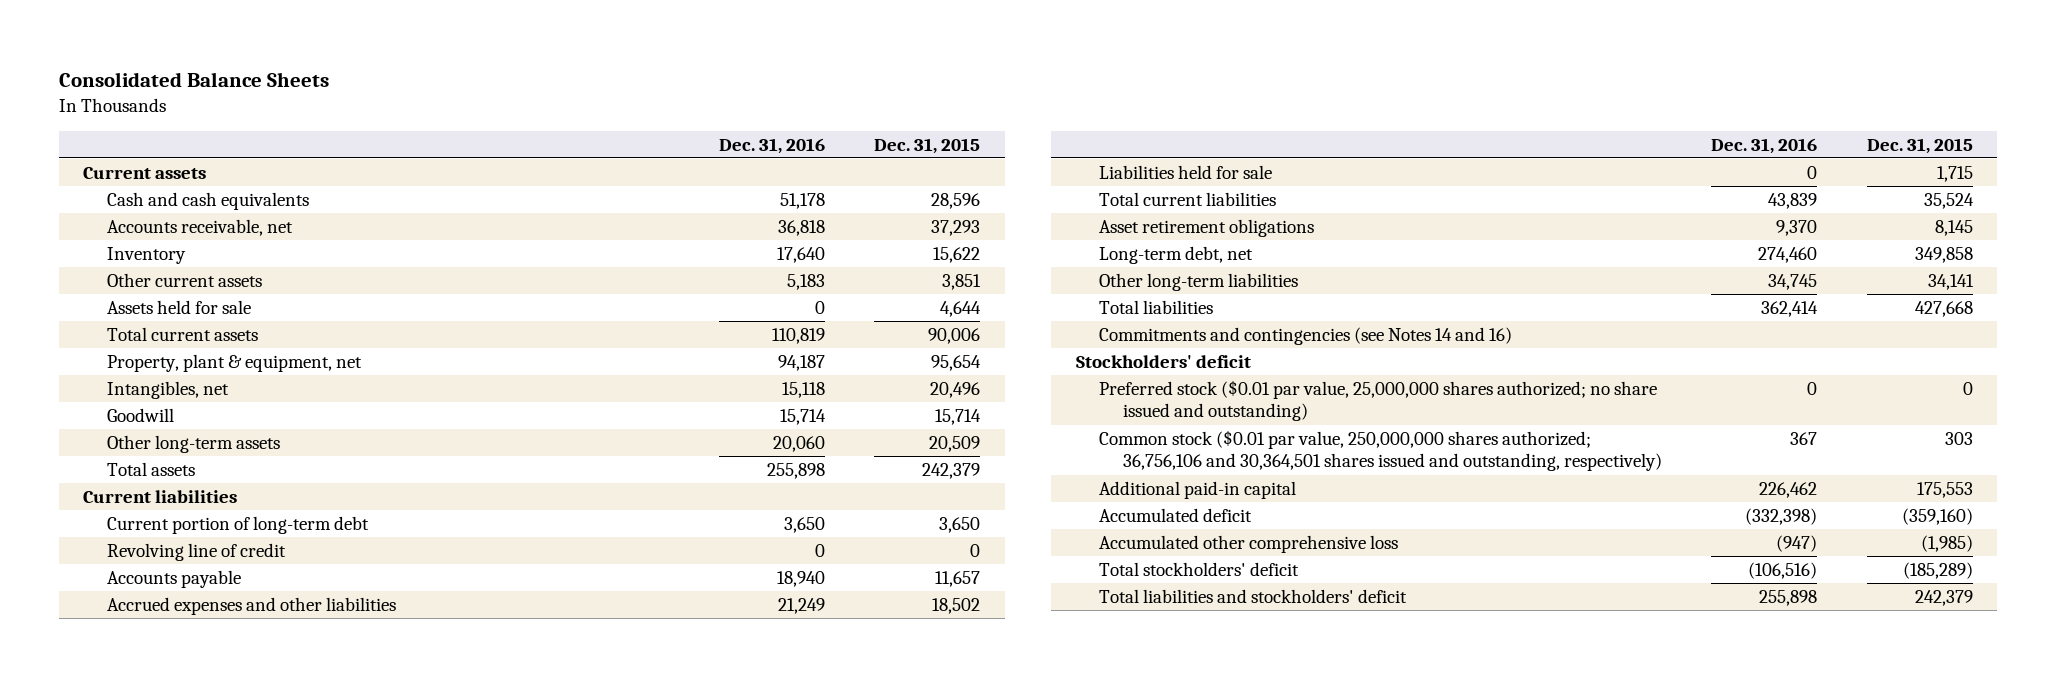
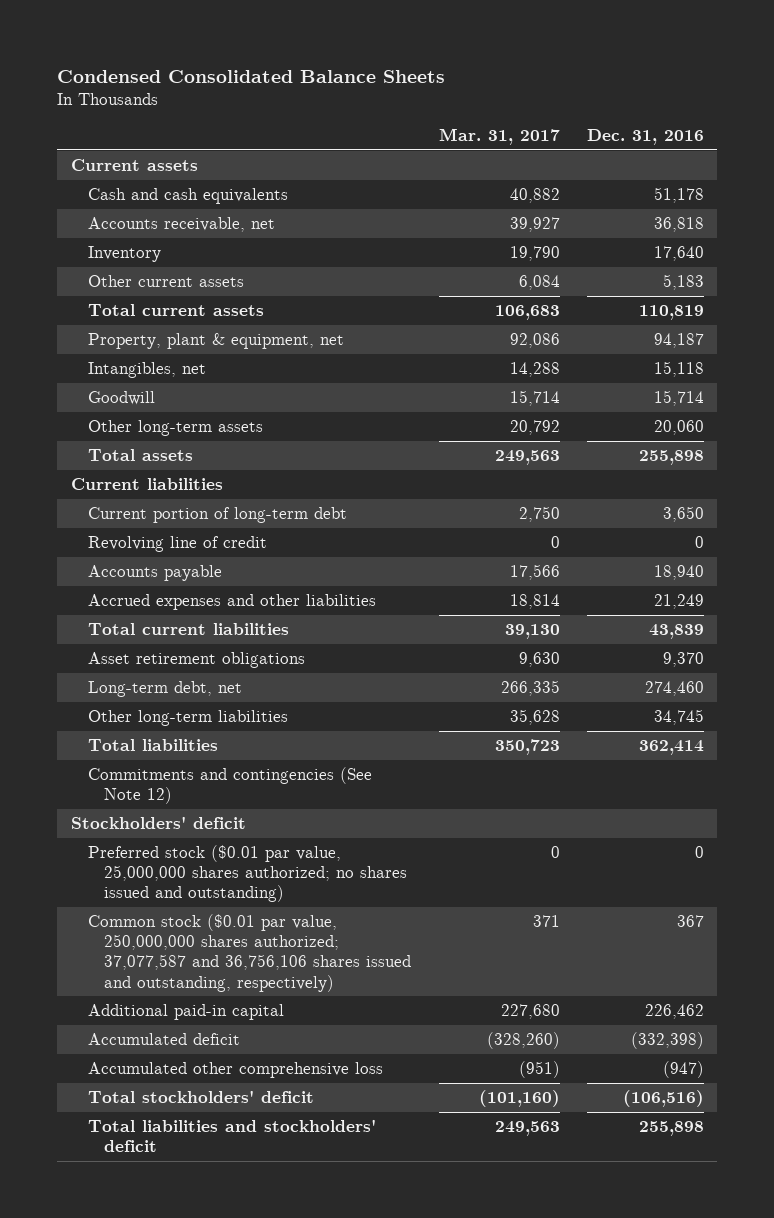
[58,72,329,88] Consolidated Balance Sheets -> [57,69,446,83] Condensed Consolidated Balance Sheets
[874,137,981,154] Dec. 31, 2015 -> none
none -> [438,128,560,146] Mar. 31, 2017
[106,299,251,314] Assets held for sale -> none
[1099,164,1273,179] Liabilities held for sale -> none
[1099,326,1513,345] Commitments and contingencies (see Notes 14 and 16) -> [87,766,372,805] Commitments and contingencies (See Note 12)
[1099,379,1658,422] Preferred stock ($0.01 par value, 25,000,000 shares authorized; no share issued and outstanding) -> [87,844,408,903] Preferred stock ($0.01 par value, 25,000,000 shares authorized; no shares issued and outstanding)
[1099,429,1662,472] Common stock ($0.01 par value, 250,000,000 shares authorized; 36,756,106 and 30,364,501 shares issued and outstanding, respectively) -> [87,913,412,992] Common stock ($0.01 par value, 250,000,000 shares authorized; 37,077,587 and 36,756,106 shares issued and outstanding, respectively)

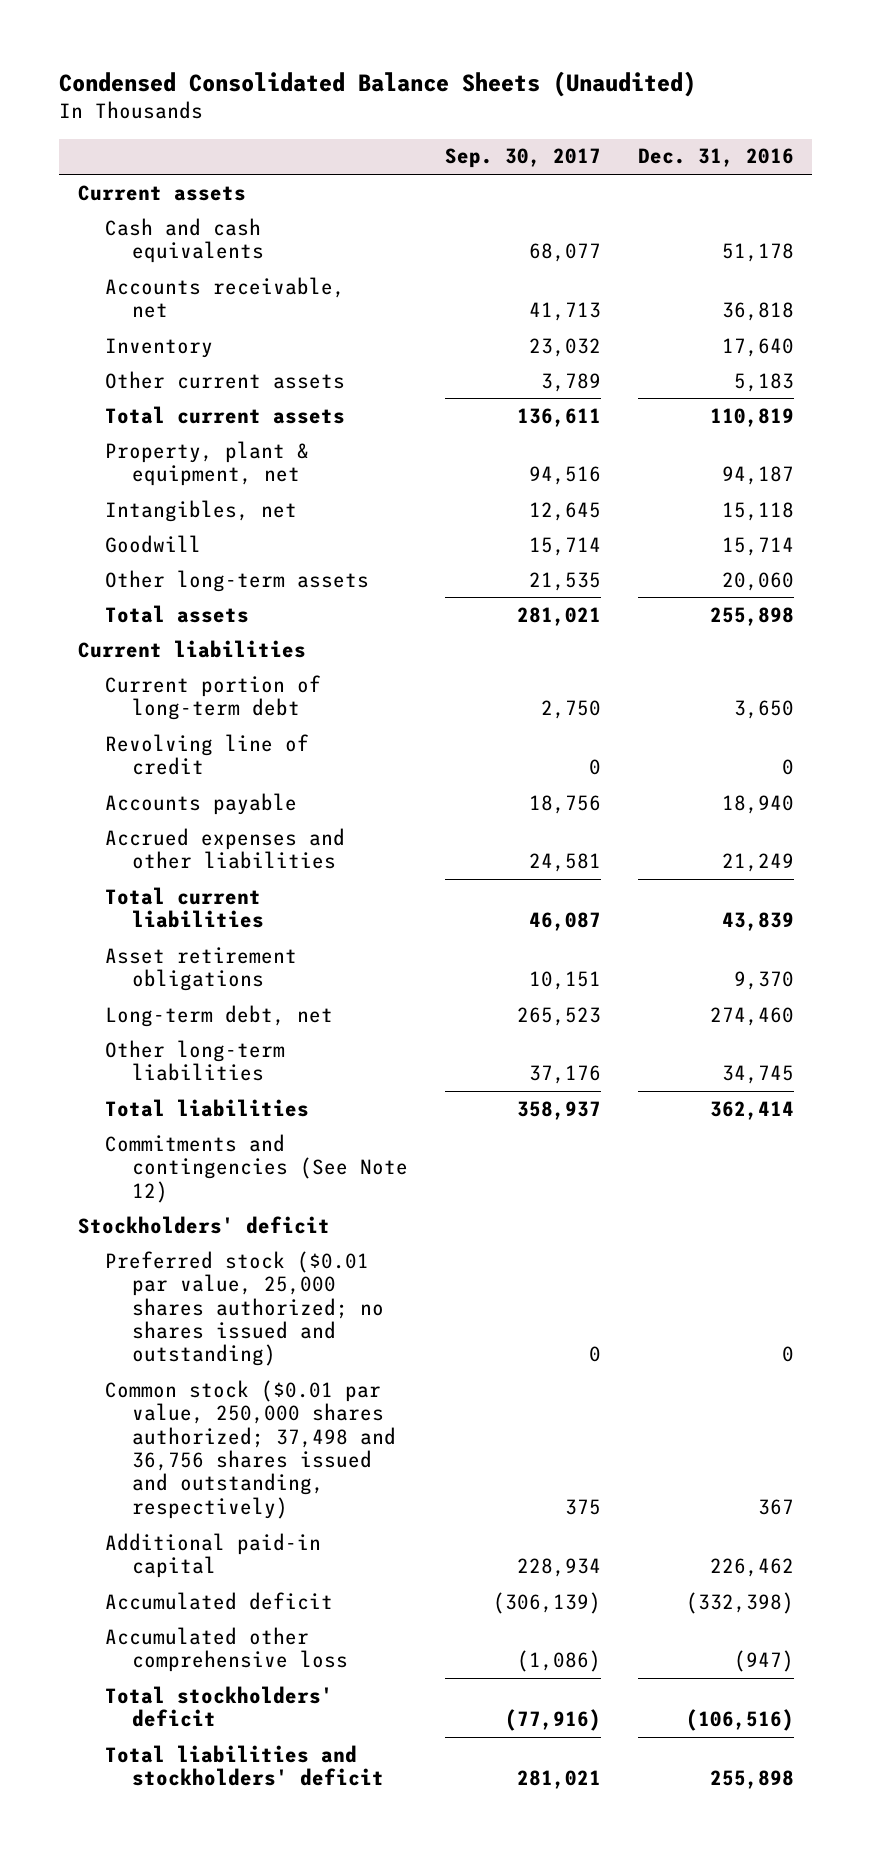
[57,69,446,83] Condensed Consolidated Balance Sheets -> [59,70,697,97] Condensed Consolidated Balance Sheets (Unaudited)
[438,128,560,146] Mar. 31, 2017 -> none
none -> [444,148,601,169] Sep. 30, 2017
[87,844,408,903] Preferred stock ($0.01 par value, 25,000,000 shares authorized; no shares issued and outstanding) -> [104,1250,384,1367] Preferred stock ($0.01 par value, 25,000 shares authorized; no shares issued and outstanding)
[87,913,412,992] Common stock ($0.01 par value, 250,000,000 shares authorized; 37,077,587 and 36,756,106 shares issued and outstanding, respectively) -> [104,1379,396,1519] Common stock ($0.01 par value, 250,000 shares authorized; 37,498 and 36,756 shares issued and outstanding, respectively)

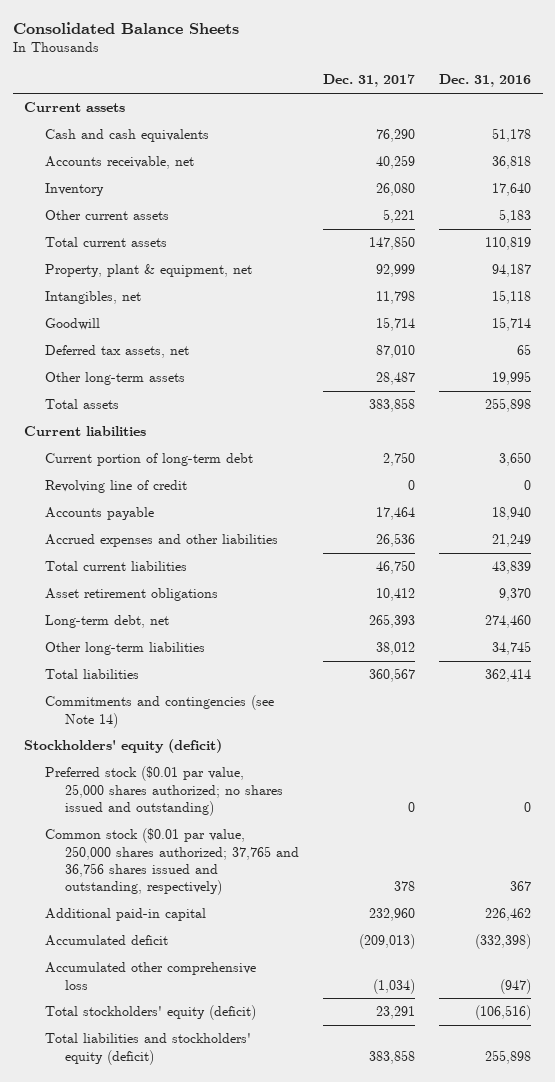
[59,70,697,97] Condensed Consolidated Balance Sheets (Unaudited) -> [12,21,239,34] Consolidated Balance Sheets
[444,148,601,169] Sep. 30, 2017 -> none
none -> [322,74,415,88] Dec. 31, 2017
none -> [44,345,189,359] Deferred tax assets, net
[721,571,794,591] 20,060 -> [491,371,531,386] 19,995
[104,1133,408,1203] Commitments and contingencies (See Note 12) -> [44,695,274,728] Commitments and contingencies (see Note 14)
[77,1215,330,1234] Stockholders' deficit -> [24,739,223,754] Stockholders' equity (deficit)
[104,1379,396,1519] Common stock ($0.01 par value, 250,000 shares authorized; 37,498 and 36,756 shares issued and outstanding, respectively) -> [44,828,299,896] Common stock ($0.01 par value, 250,000 shares authorized; 37,765 and 36,756 shares issued and outstanding, respectively)
[104,1685,333,1728] Total stockholders' deficit -> [44,1005,256,1021] Total stockholders' equity (deficit)
[104,1744,384,1787] Total liabilities and stockholders' deficit -> [44,1033,251,1065] Total liabilities and stockholders' equity (deficit)

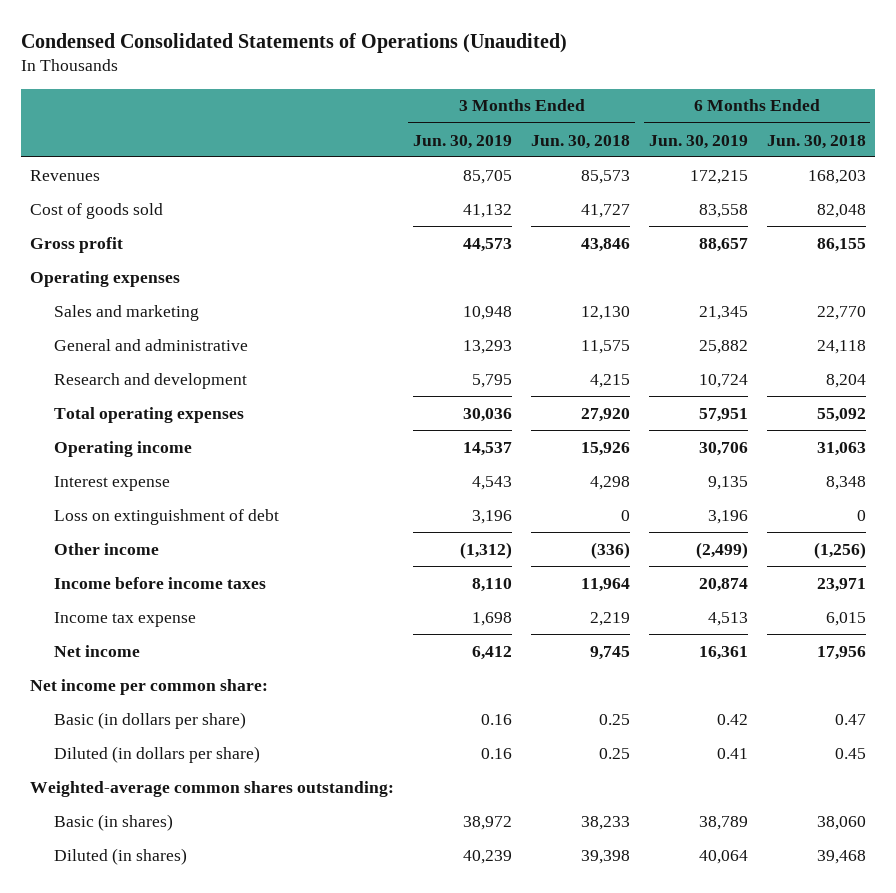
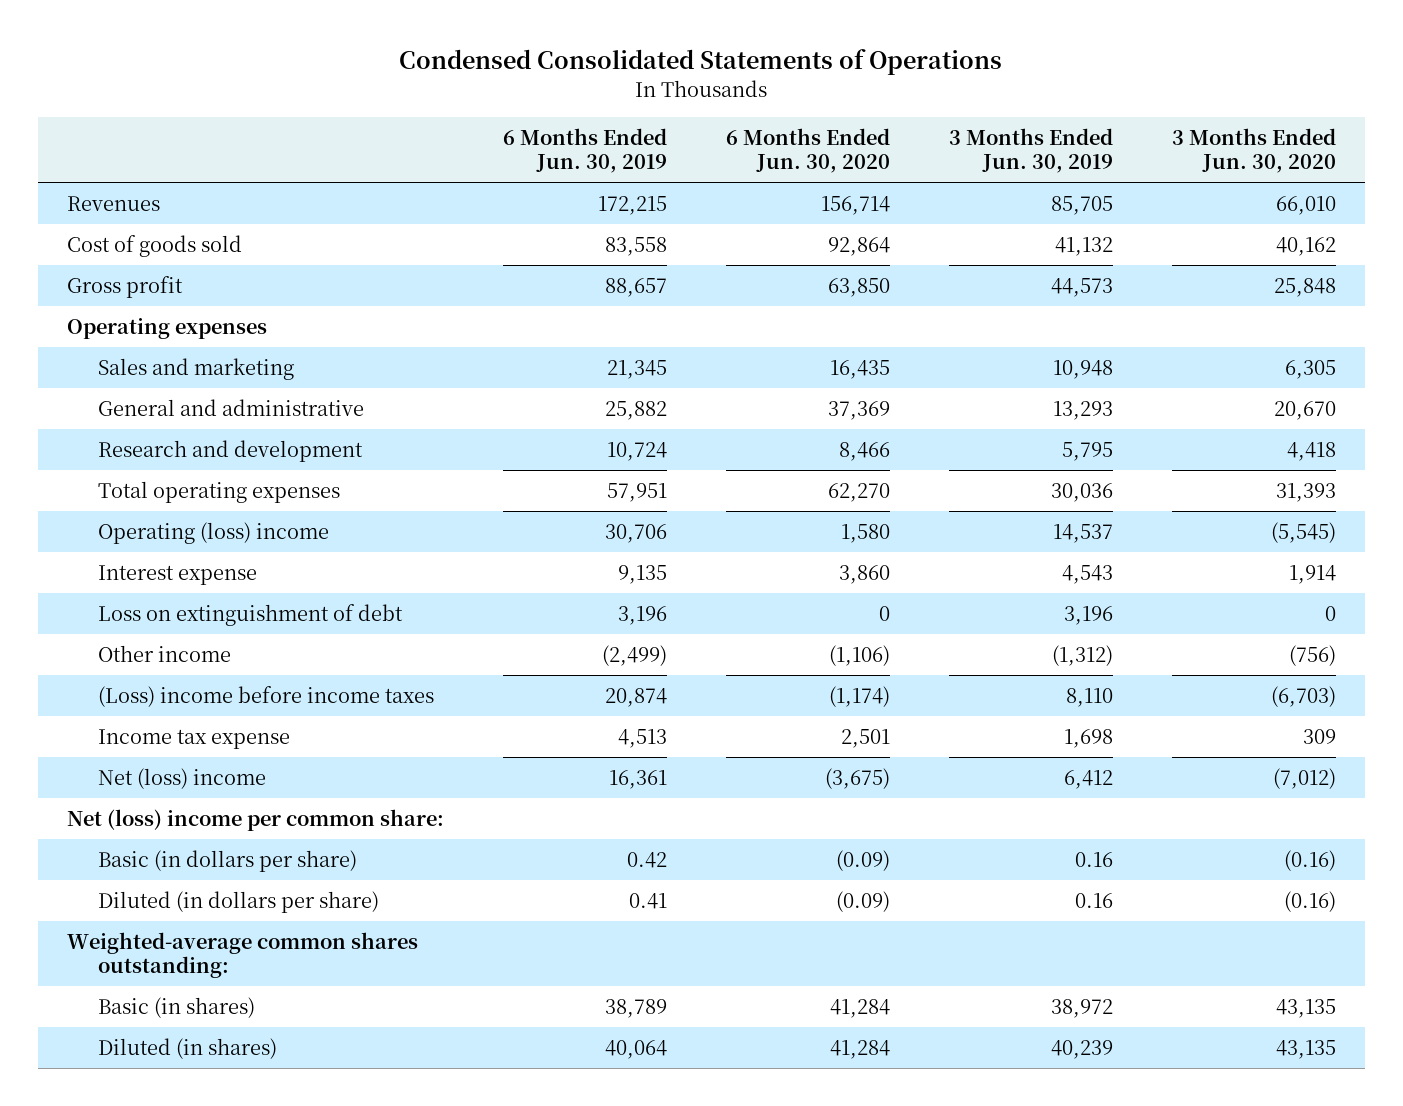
[20,32,567,53] Condensed Consolidated Statements of Operations (Unaudited) -> [399,49,1003,76] Condensed Consolidated Statements of Operations
[530,134,630,149] Jun. 30, 2018 -> none
[766,134,866,149] Jun. 30, 2018 -> none
none -> [725,127,890,174] 6 Months Ended Jun. 30, 2020
none -> [1171,127,1336,174] 3 Months Ended Jun. 30, 2020
[53,440,192,457] Operating income -> [98,521,330,544] Operating (loss) income
[53,576,266,589] Income before income taxes -> [98,685,435,707] (Loss) income before income taxes
[53,644,140,657] Net income -> [98,767,267,789] Net (loss) income
[30,678,269,695] Net income per common share: -> [67,808,445,831] Net (loss) income per common share:

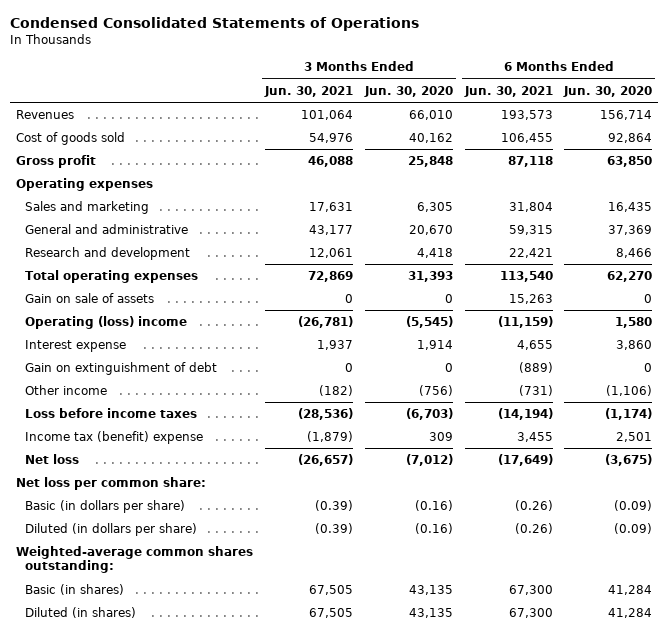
[503,127,668,174] 6 Months Ended Jun. 30, 2019 -> none
[948,127,1113,174] 3 Months Ended Jun. 30, 2019 -> none
none -> [263,85,353,97] Jun. 30, 2021
none -> [463,85,553,97] Jun. 30, 2021
none -> [24,292,154,303] Gain on sale of assets
[98,603,404,626] Loss on extinguishment of debt -> [24,361,217,375] Gain on extinguishment of debt
[98,685,435,707] (Loss) income before income taxes -> [24,407,197,418] Loss before income taxes
[98,728,291,749] Income tax expense -> [24,430,203,444] Income tax (benefit) expense
[98,767,267,789] Net (loss) income -> [24,453,79,464] Net loss
[67,808,445,831] Net (loss) income per common share: -> [15,476,206,490] Net loss per common share:

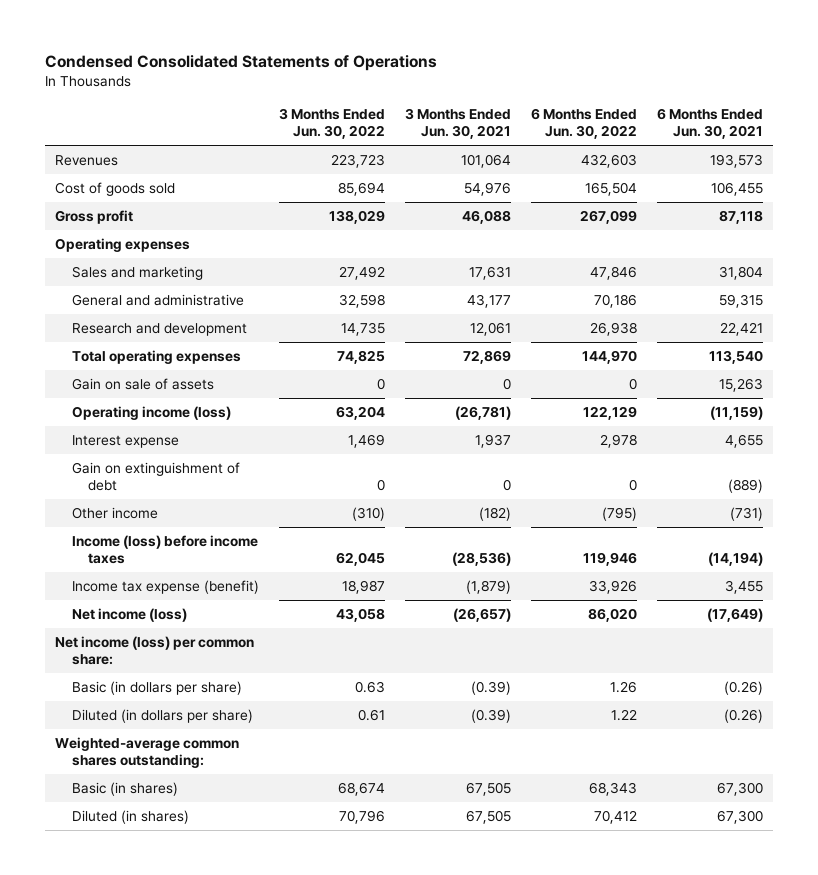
[363,85,453,97] Jun. 30, 2020 -> none
[563,85,653,97] Jun. 30, 2020 -> none
none -> [278,108,385,140] 3 Months Ended Jun. 30, 2022
none -> [530,108,637,140] 6 Months Ended Jun. 30, 2022
[24,315,187,329] Operating (loss) income -> [71,405,231,420] Operating income (loss)
[24,407,197,418] Loss before income taxes -> [71,534,258,564] Income (loss) before income taxes
[24,430,203,444] Income tax (benefit) expense -> [71,579,259,594] Income tax expense (benefit)
[24,453,79,464] Net loss -> [71,607,187,622] Net income (loss)
[15,476,206,490] Net loss per common share: -> [55,635,255,665] Net income (loss) per common share:

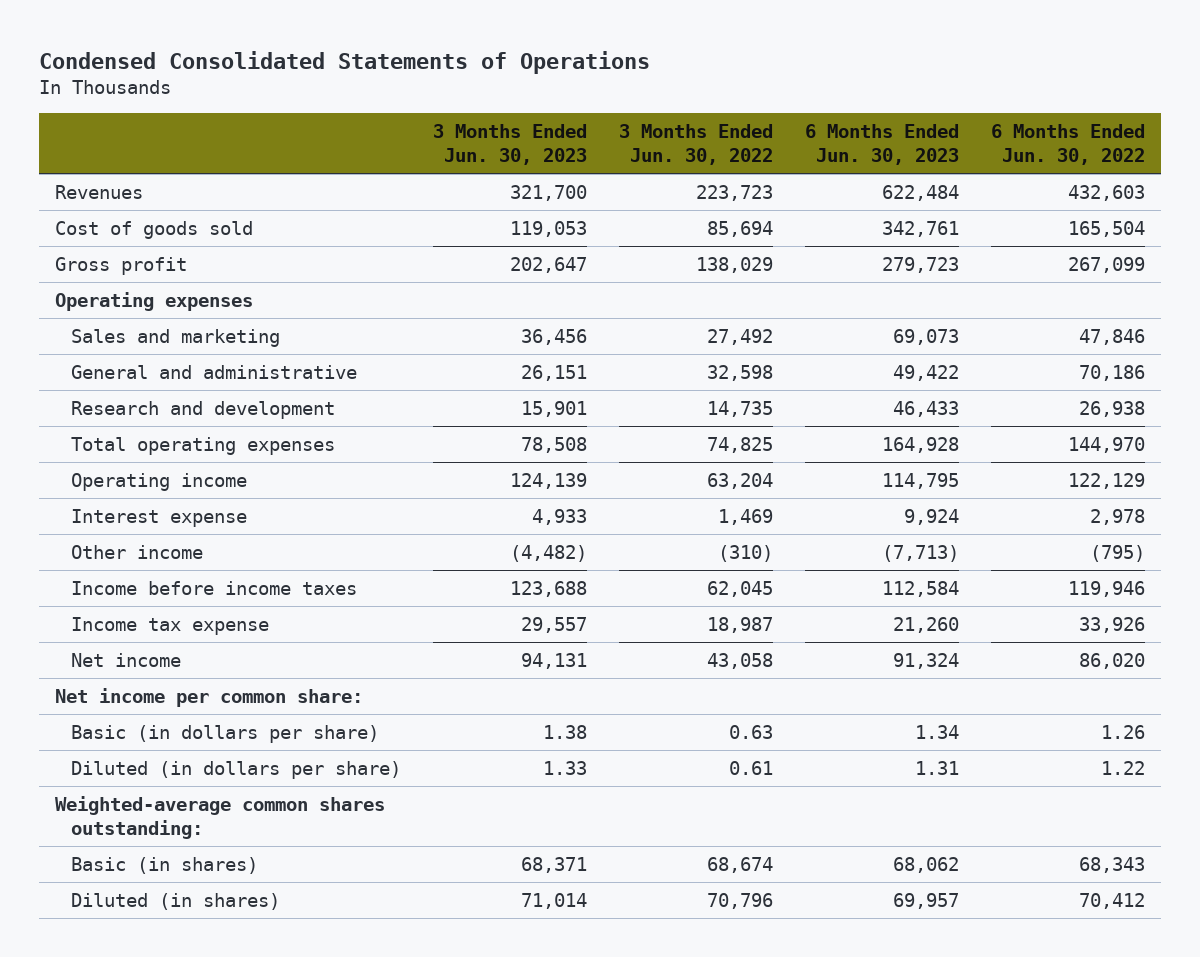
[404,108,511,140] 3 Months Ended Jun. 30, 2021 -> none
[657,108,764,140] 6 Months Ended Jun. 30, 2021 -> none
none -> [432,124,587,166] 3 Months Ended Jun. 30, 2023
none -> [804,124,959,166] 6 Months Ended Jun. 30, 2023
[71,377,214,390] Gain on sale of assets -> none
[71,405,231,420] Operating income (loss) -> [70,472,247,491] Operating income
[71,461,240,491] Gain on extinguishment of debt -> none
[71,534,258,564] Income (loss) before income taxes -> [70,580,357,595] Income before income taxes
[71,579,259,594] Income tax expense (benefit) -> [70,616,269,635] Income tax expense
[71,607,187,622] Net income (loss) -> [70,652,181,667] Net income
[55,635,255,665] Net income (loss) per common share: -> [54,687,363,707] Net income per common share:

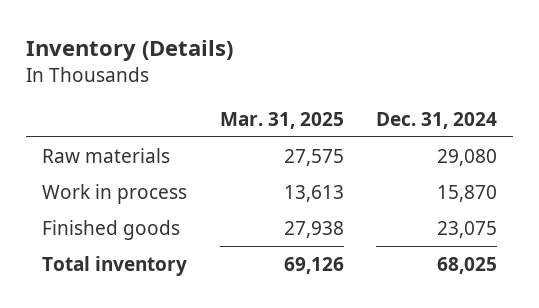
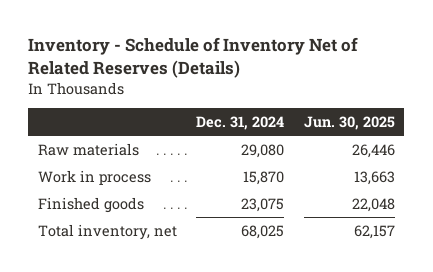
[25,39,233,61] Inventory (Details) -> [28,37,359,78] Inventory - Schedule of Inventory Net of Related Reserves (Details)
[219,111,344,129] Mar. 31, 2025 -> none
none -> [303,116,395,131] Jun. 30, 2025
[42,255,188,276] Total inventory -> [37,223,177,240] Total inventory, net

